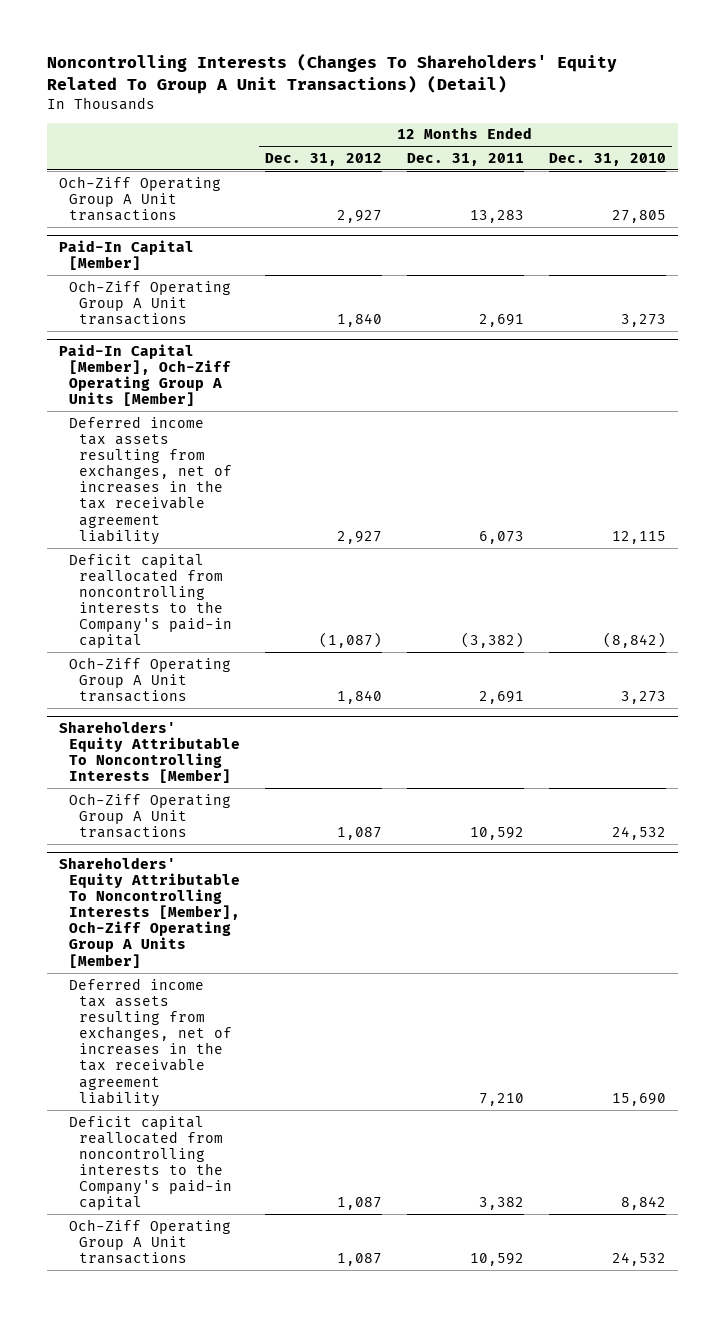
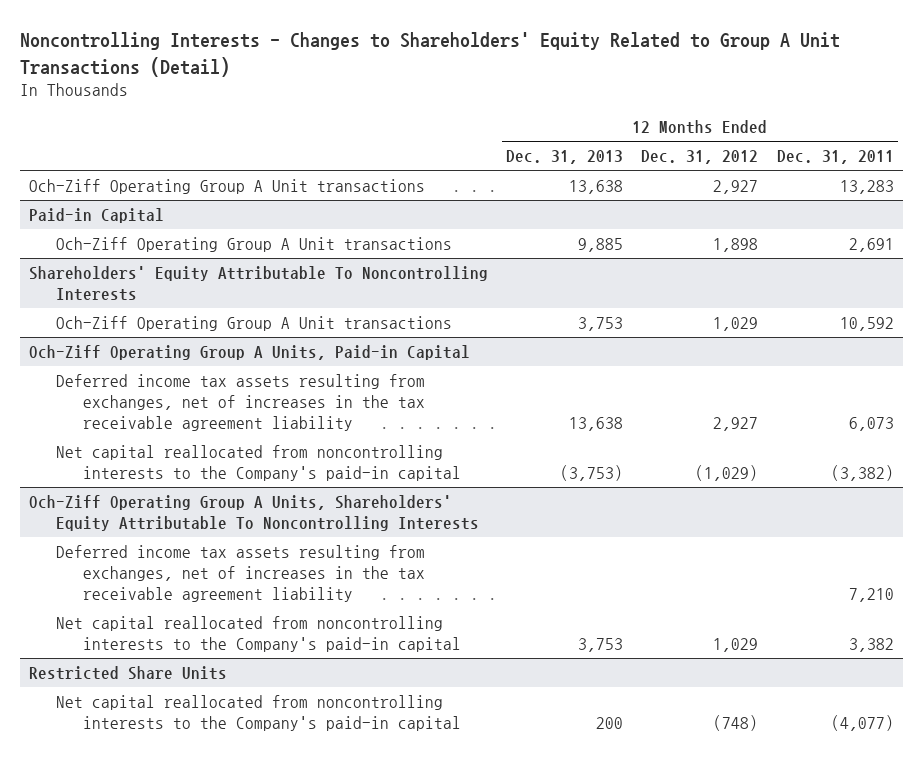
[46,53,617,94] Noncontrolling Interests (Changes To Shareholders' Equity Related To Group A Unit Transactions) (Detail) -> [19,32,840,77] Noncontrolling Interests - Changes to Shareholders' Equity Related to Group A Unit Transactions (Detail)
[548,153,666,167] Dec. 31, 2010 -> none
none -> [506,150,624,165] Dec. 31, 2013
[59,239,195,270] Paid-In Capital [Member] -> [28,207,164,223] Paid-in Capital
[337,312,383,327] 1,840 -> [713,237,759,252] 1,898
none -> [28,265,488,301] Shareholders' Equity Attributable To Noncontrolling Interests
none -> [55,315,452,331] Och-Ziff Operating Group A Unit transactions
[59,343,232,407] Paid-In Capital [Member], Och-Ziff Operating Group A Units [Member] -> [28,344,470,360] Och-Ziff Operating Group A Units, Paid-in Capital
[69,656,232,702] Och-Ziff Operating Group A Unit transactions -> none
[59,720,241,784] Shareholders' Equity Attributable To Noncontrolling Interests [Member] -> none
[69,792,232,838] Och-Ziff Operating Group A Unit transactions -> none
[69,553,233,649] Deficit capital reallocated from noncontrolling interests to the Company's paid-in capital -> [55,444,461,481] Net capital reallocated from noncontrolling interests to the Company's paid-in capital
[319,632,383,649] (1,087) -> [695,464,759,481] (1,029)
[59,856,241,968] Shareholders' Equity Attributable To Noncontrolling Interests [Member], Och-Ziff Operating Group A Units [Member] -> [28,494,479,531] Och-Ziff Operating Group A Units, Shareholders' Equity Attributable To Noncontrolling Interests
[69,1218,232,1264] Och-Ziff Operating Group A Unit transactions -> none
[69,1115,233,1211] Deficit capital reallocated from noncontrolling interests to the Company's paid-in capital -> [55,615,461,652] Net capital reallocated from noncontrolling interests to the Company's paid-in capital
[337,1197,383,1211] 1,087 -> [713,637,759,652] 1,029
none -> [28,665,227,680] Restricted Share Units
none -> [55,694,461,731] Net capital reallocated from noncontrolling interests to the Company's paid-in capital

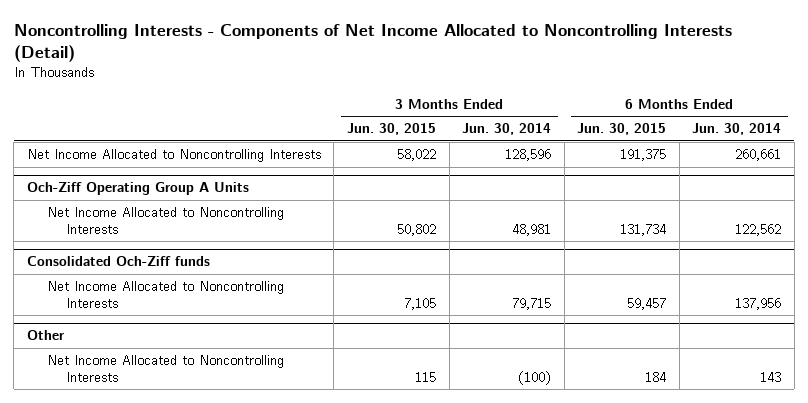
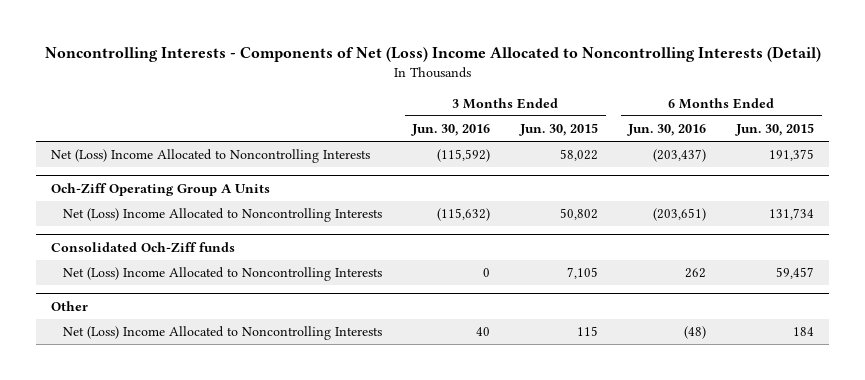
[13,23,732,63] Noncontrolling Interests - Components of Net Income Allocated to Noncontrolling Interests (Detail) -> [44,45,821,62] Noncontrolling Interests - Components of Net (Loss) Income Allocated to Noncontrolling Interests (Detail)
[462,123,552,136] Jun. 30, 2014 -> none
[692,123,782,136] Jun. 30, 2014 -> none
none -> [411,124,491,137] Jun. 30, 2016
none -> [627,124,707,137] Jun. 30, 2016
[26,149,321,163] Net Income Allocated to Noncontrolling Interests -> [51,149,371,164] Net (Loss) Income Allocated to Noncontrolling Interests
[46,207,284,234] Net Income Allocated to Noncontrolling Interests -> [63,208,383,223] Net (Loss) Income Allocated to Noncontrolling Interests
[46,281,284,308] Net Income Allocated to Noncontrolling Interests -> [63,267,383,282] Net (Loss) Income Allocated to Noncontrolling Interests
[46,355,284,382] Net Income Allocated to Noncontrolling Interests -> [63,326,383,341] Net (Loss) Income Allocated to Noncontrolling Interests

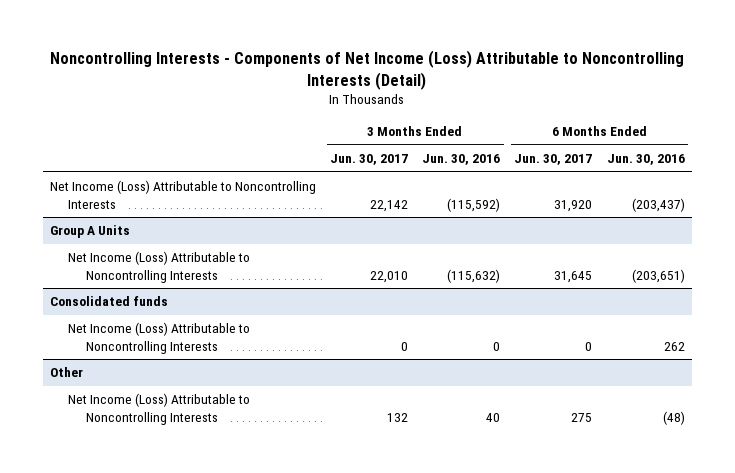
[44,45,821,62] Noncontrolling Interests - Components of Net (Loss) Income Allocated to Noncontrolling Interests (Detail) -> [50,50,685,90] Noncontrolling Interests - Components of Net Income (Loss) Attributable to Noncontrolling Interests (Detail)
[519,123,599,137] Jun. 30, 2015 -> none
[735,123,815,137] Jun. 30, 2015 -> none
none -> [330,154,409,166] Jun. 30, 2017
none -> [514,154,593,166] Jun. 30, 2017
[51,149,371,164] Net (Loss) Income Allocated to Noncontrolling Interests -> [50,180,317,209] Net Income (Loss) Attributable to Noncontrolling Interests
[51,182,271,196] Och-Ziff Operating Group A Units -> [50,225,131,239] Group A Units
[63,208,383,223] Net (Loss) Income Allocated to Noncontrolling Interests -> [68,251,251,283] Net Income (Loss) Attributable to Noncontrolling Interests
[51,241,236,252] Consolidated Och-Ziff funds -> [50,296,169,307] Consolidated funds
[63,267,383,282] Net (Loss) Income Allocated to Noncontrolling Interests -> [68,322,251,354] Net Income (Loss) Attributable to Noncontrolling Interests
[63,326,383,341] Net (Loss) Income Allocated to Noncontrolling Interests -> [68,393,251,425] Net Income (Loss) Attributable to Noncontrolling Interests

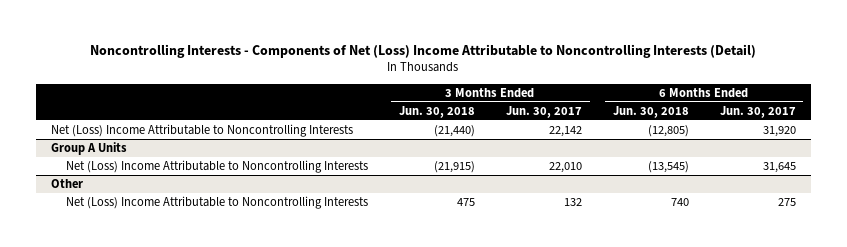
[50,50,685,90] Noncontrolling Interests - Components of Net Income (Loss) Attributable to Noncontrolling Interests (Detail) -> [90,43,757,58] Noncontrolling Interests - Components of Net (Loss) Income Attributable to Noncontrolling Interests (Detail)
[422,154,501,166] Jun. 30, 2016 -> none
[606,154,685,166] Jun. 30, 2016 -> none
none -> [398,105,475,118] Jun. 30, 2018
none -> [612,105,689,118] Jun. 30, 2018
[50,180,317,209] Net Income (Loss) Attributable to Noncontrolling Interests -> [50,124,353,138] Net (Loss) Income Attributable to Noncontrolling Interests
[50,296,169,307] Consolidated funds -> none
[68,322,251,354] Net Income (Loss) Attributable to Noncontrolling Interests -> none
[68,251,251,283] Net Income (Loss) Attributable to Noncontrolling Interests -> [65,160,368,174] Net (Loss) Income Attributable to Noncontrolling Interests
[68,393,251,425] Net Income (Loss) Attributable to Noncontrolling Interests -> [65,196,368,210] Net (Loss) Income Attributable to Noncontrolling Interests

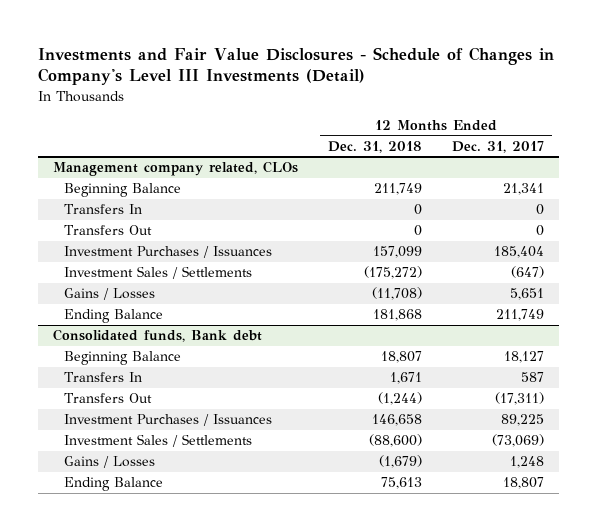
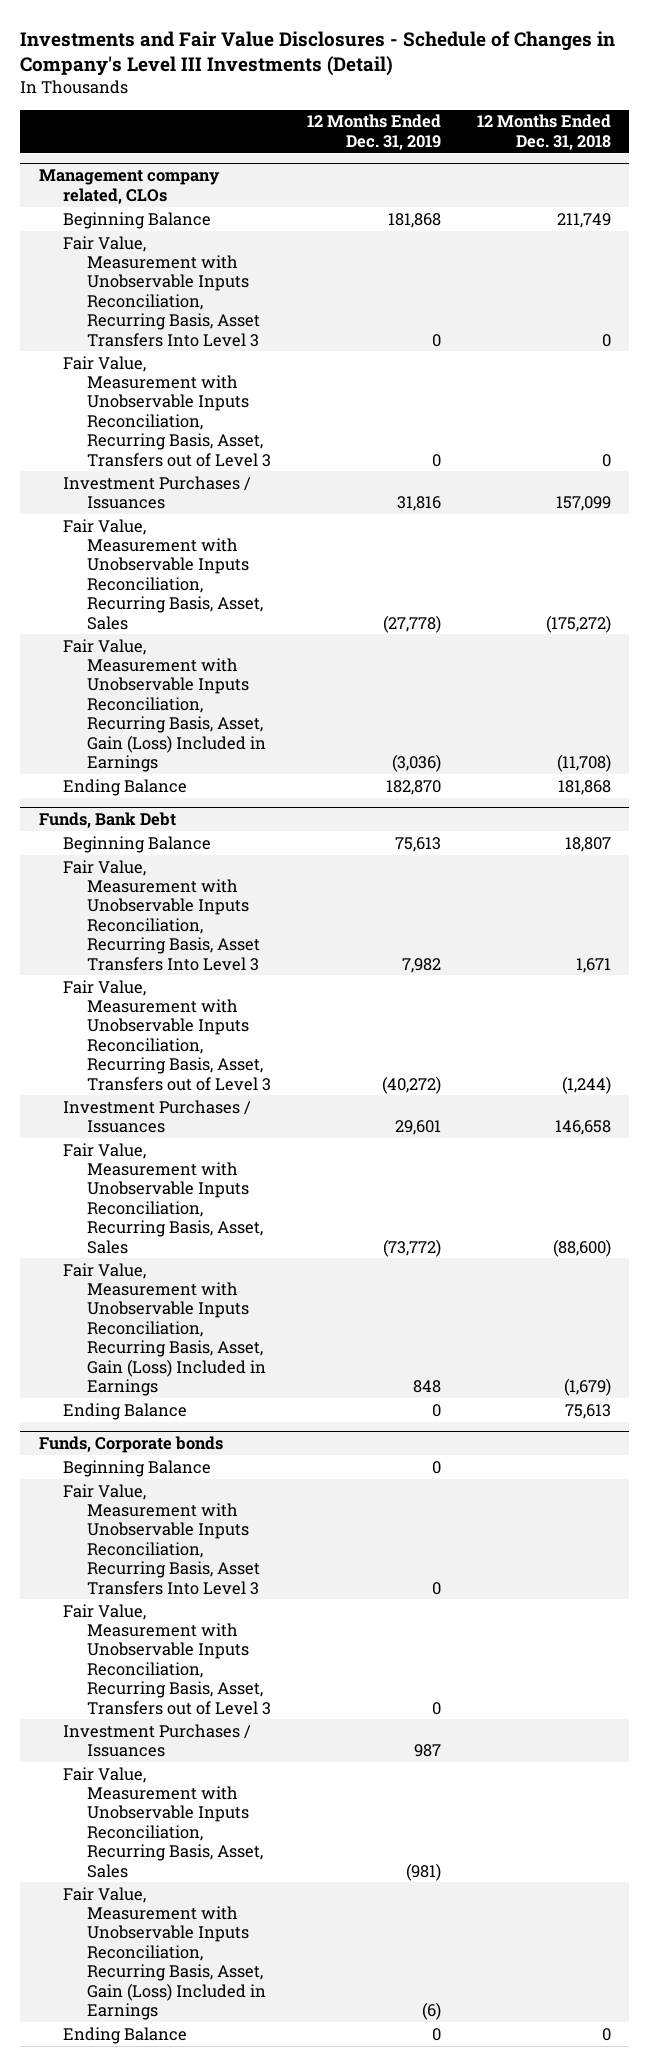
[452,140,545,153] Dec. 31, 2017 -> none
none -> [306,114,441,150] 12 Months Ended Dec. 31, 2019
[64,204,143,215] Transfers In -> [62,235,260,347] Fair Value, Measurement with Unobservable Inputs Reconciliation, Recurring Basis, Asset Transfers Into Level 3
[64,225,153,236] Transfers Out -> [62,355,271,467] Fair Value, Measurement with Unobservable Inputs Reconciliation, Recurring Basis, Asset, Transfers out of Level 3
[64,266,253,280] Investment Sales / Settlements -> [62,518,263,630] Fair Value, Measurement with Unobservable Inputs Reconciliation, Recurring Basis, Asset, Sales
[64,288,156,301] Gains / Losses -> [62,638,266,772] Fair Value, Measurement with Unobservable Inputs Reconciliation, Recurring Basis, Asset, Gain (Loss) Included in Earnings
[52,329,262,343] Consolidated funds, Bank debt -> [38,812,176,829] Funds, Bank Debt
[64,372,143,383] Transfers In -> [62,859,260,971] Fair Value, Measurement with Unobservable Inputs Reconciliation, Recurring Basis, Asset Transfers Into Level 3
[64,393,153,404] Transfers Out -> [62,979,271,1091] Fair Value, Measurement with Unobservable Inputs Reconciliation, Recurring Basis, Asset, Transfers out of Level 3
[64,434,253,448] Investment Sales / Settlements -> [62,1142,263,1254] Fair Value, Measurement with Unobservable Inputs Reconciliation, Recurring Basis, Asset, Sales
[64,456,156,469] Gains / Losses -> [62,1262,266,1396] Fair Value, Measurement with Unobservable Inputs Reconciliation, Recurring Basis, Asset, Gain (Loss) Included in Earnings
none -> [38,1436,223,1454] Funds, Corporate bonds
none -> [62,1459,211,1477] Beginning Balance
none -> [62,1483,260,1595] Fair Value, Measurement with Unobservable Inputs Reconciliation, Recurring Basis, Asset Transfers Into Level 3
none -> [62,1603,271,1715] Fair Value, Measurement with Unobservable Inputs Reconciliation, Recurring Basis, Asset, Transfers out of Level 3
none -> [62,1723,251,1758] Investment Purchases / Issuances
none -> [62,1766,263,1878] Fair Value, Measurement with Unobservable Inputs Reconciliation, Recurring Basis, Asset, Sales
none -> [62,1886,266,2020] Fair Value, Measurement with Unobservable Inputs Reconciliation, Recurring Basis, Asset, Gain (Loss) Included in Earnings
none -> [62,2026,187,2044] Ending Balance

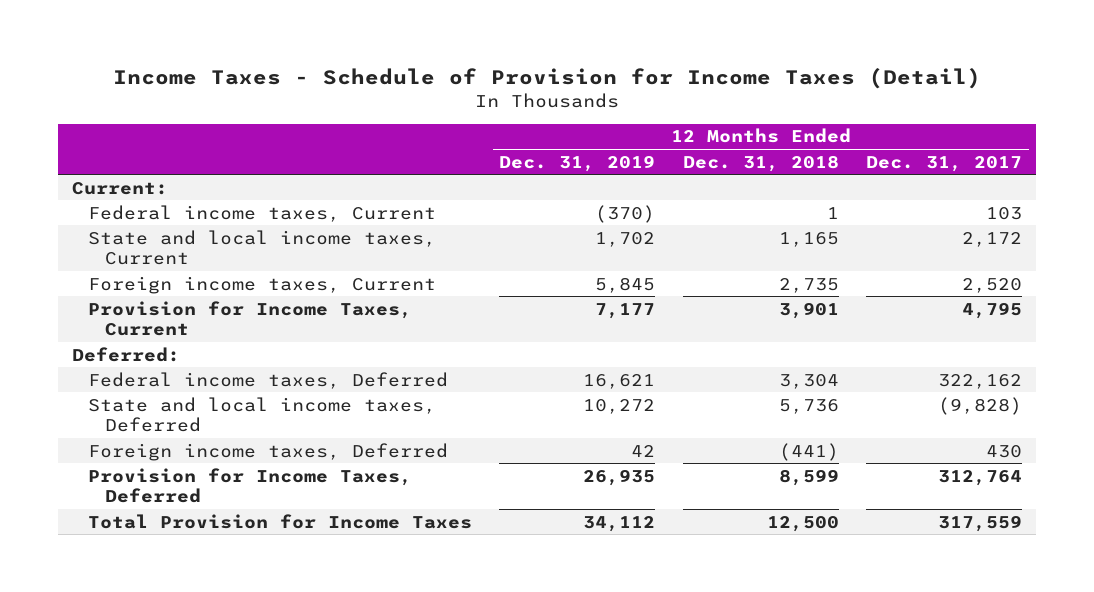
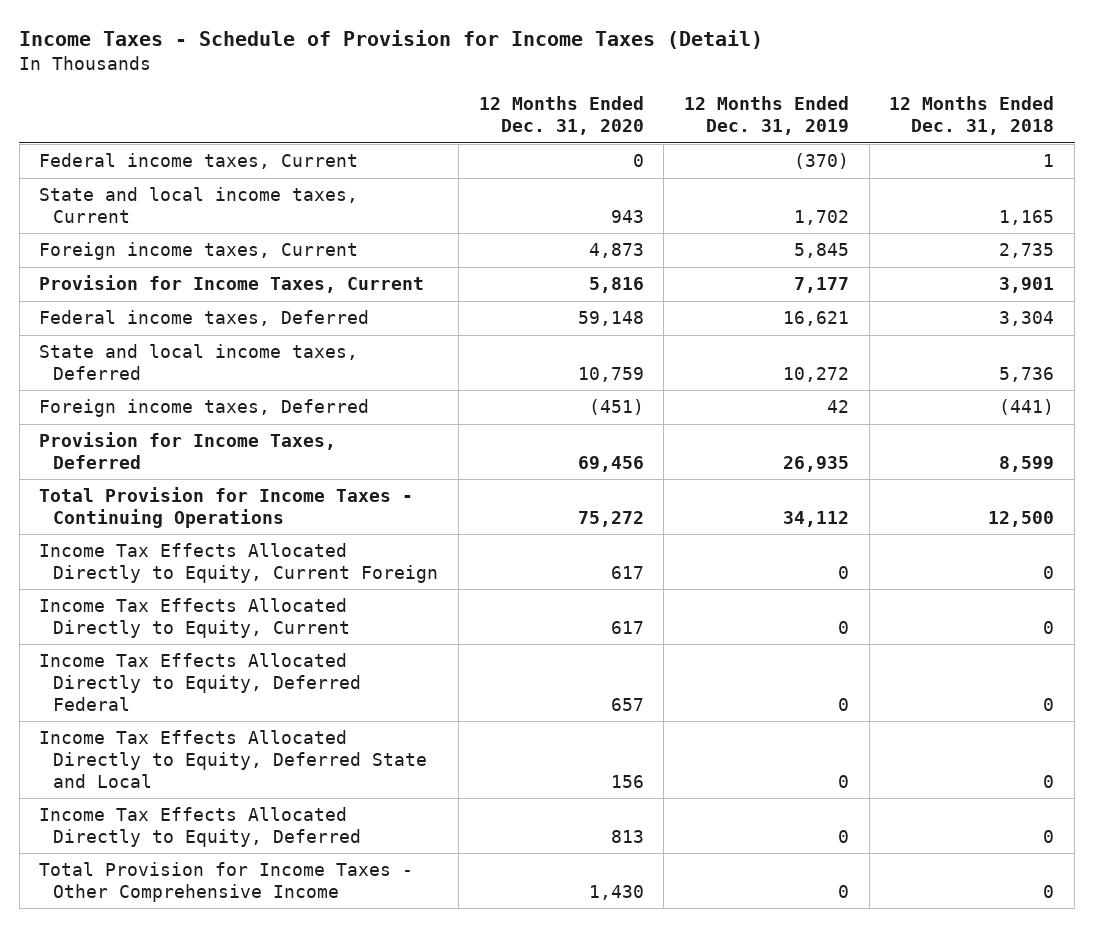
[865,155,1022,172] Dec. 31, 2017 -> none
none -> [478,96,644,136] 12 Months Ended Dec. 31, 2020
[71,181,168,195] Current: -> none
[71,346,180,362] Deferred: -> none
[88,513,473,529] Total Provision for Income Taxes -> [39,487,414,529] Total Provision for Income Taxes - Continuing Operations
none -> [39,543,439,584] Income Tax Effects Allocated Directly to Equity, Current Foreign
none -> [39,598,351,639] Income Tax Effects Allocated Directly to Equity, Current
none -> [39,653,362,711] Income Tax Effects Allocated Directly to Equity, Deferred Federal
none -> [39,730,428,788] Income Tax Effects Allocated Directly to Equity, Deferred State and Local
none -> [39,807,362,848] Income Tax Effects Allocated Directly to Equity, Deferred
none -> [39,862,414,903] Total Provision for Income Taxes - Other Comprehensive Income

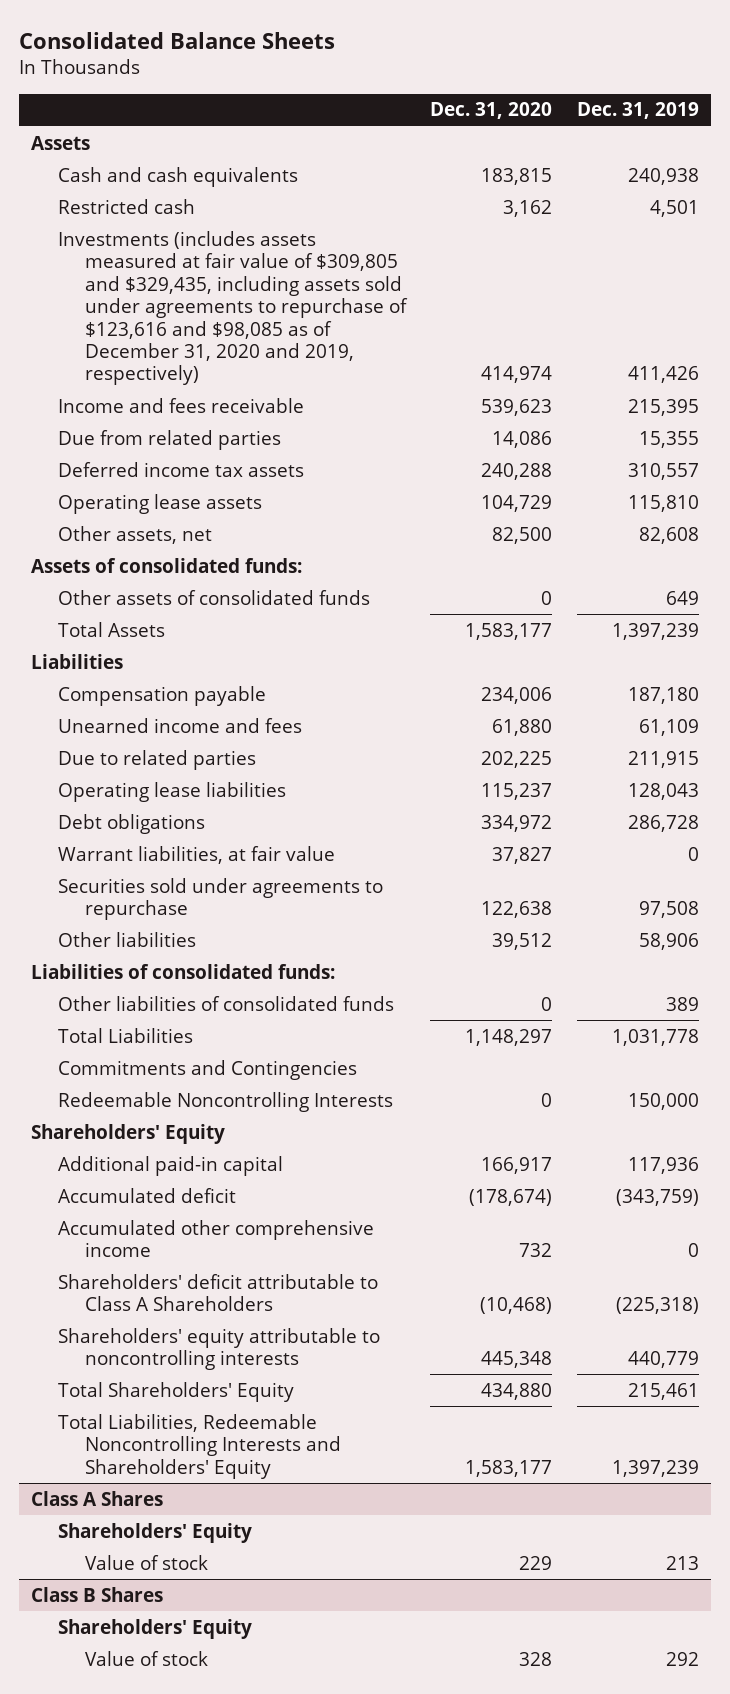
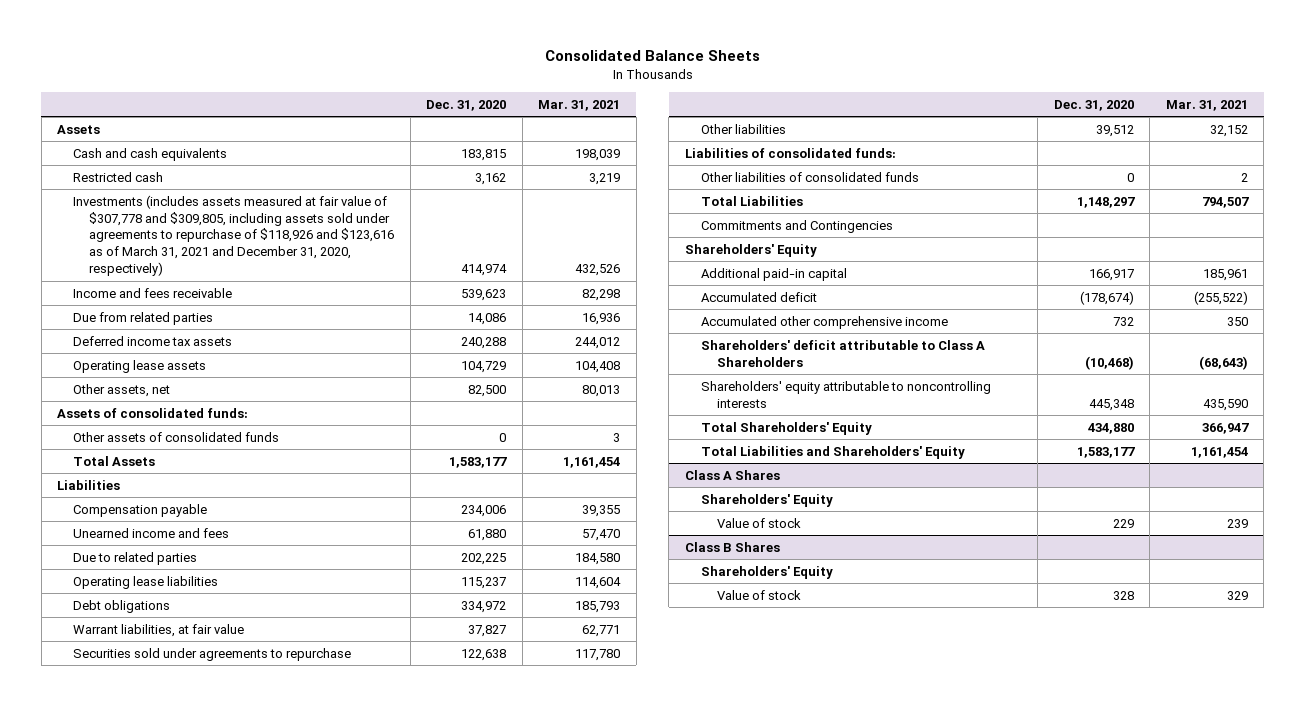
[576,102,699,120] Dec. 31, 2019 -> none
none -> [538,99,621,111] Mar. 31, 2021
[57,230,408,386] Investments (includes assets measured at fair value of $309,805 and $329,435, including assets sold under agreements to repurchase of $123,616 and $98,085 as of December 31, 2020 and 2019, respectively) -> [73,194,395,277] Investments (includes assets measured at fair value of $307,778 and $309,805, including assets sold under agreements to repurchase of $118,926 and $123,616 as of March 31, 2021 and December 31, 2020, respectively)
[57,1091,393,1112] Redeemable Noncontrolling Interests -> none
[57,1413,341,1479] Total Liabilities, Redeemable Noncontrolling Interests and Shareholders' Equity -> [700,445,965,459] Total Liabilities and Shareholders' Equity

